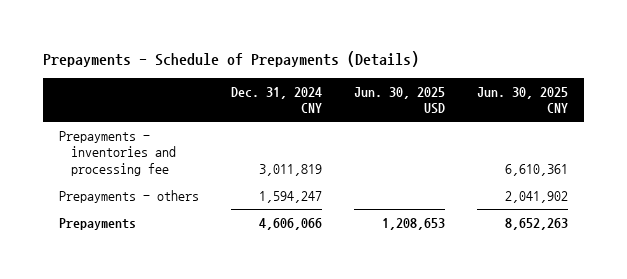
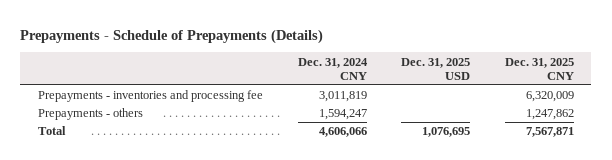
[354,86,446,115] Jun. 30, 2025 USD -> none
[477,86,569,114] Jun. 30, 2025 CNY -> none
none -> [401,57,471,80] Dec. 31, 2025 USD
none -> [505,57,575,80] Dec. 31, 2025 CNY
[58,217,136,230] Prepayments -> [37,126,66,136] Total

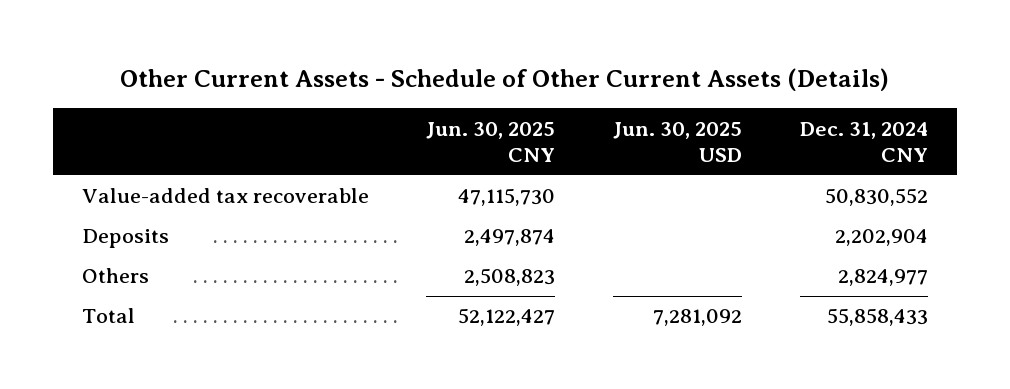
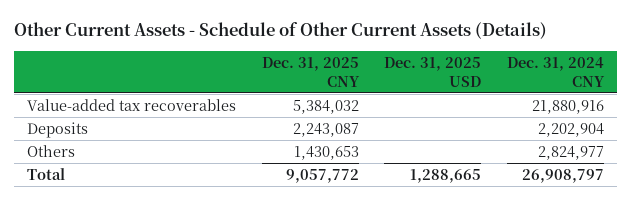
[426,121,556,163] Jun. 30, 2025 CNY -> none
[613,121,743,163] Jun. 30, 2025 USD -> none
none -> [261,56,360,87] Dec. 31, 2025 CNY
none -> [384,56,482,87] Dec. 31, 2025 USD
[81,188,369,204] Value-added tax recoverable -> [26,98,236,111] Value-added tax recoverables
[824,188,928,207] 50,830,552 -> [532,99,605,114] 21,880,916
[826,308,928,327] 55,858,433 -> [522,168,605,183] 26,908,797

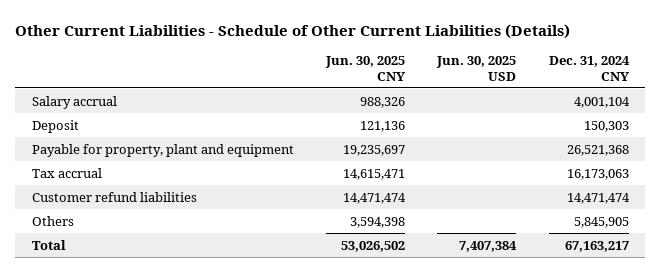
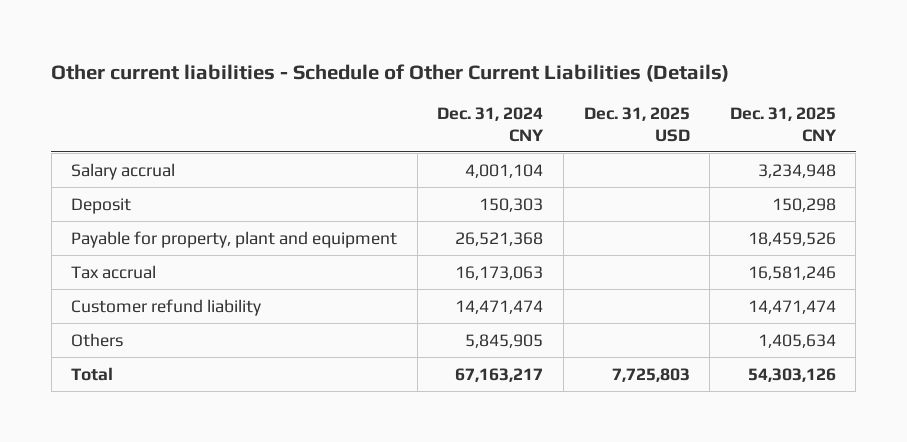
[15,23,571,39] Other Current Liabilities - Schedule of Other Current Liabilities (Details) -> [51,63,730,82] Other current liabilities - Schedule of Other Current Liabilities (Details)
[325,56,407,81] Jun. 30, 2025 CNY -> none
[436,56,517,81] Jun. 30, 2025 USD -> none
none -> [583,107,690,142] Dec. 31, 2025 USD
none -> [729,107,837,142] Dec. 31, 2025 CNY
[31,191,197,202] Customer refund liabilities -> [71,298,262,316] Customer refund liability

